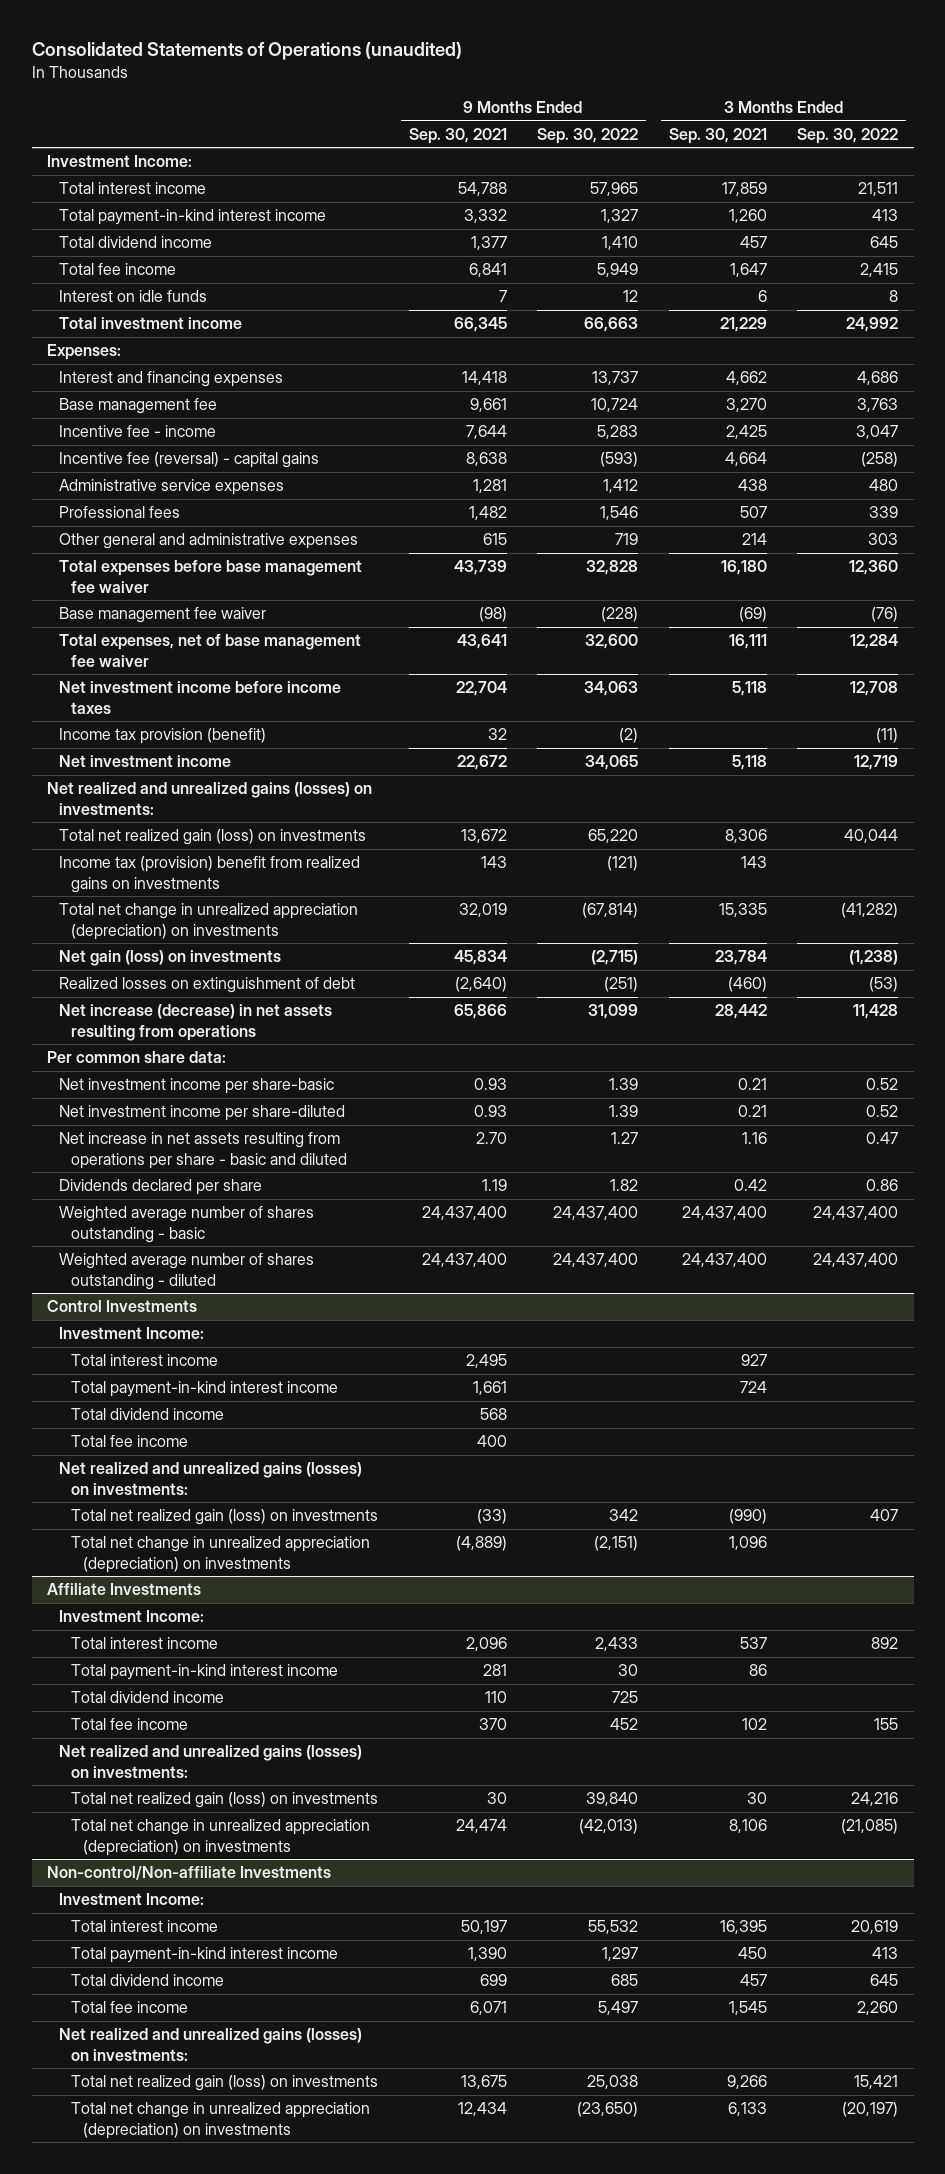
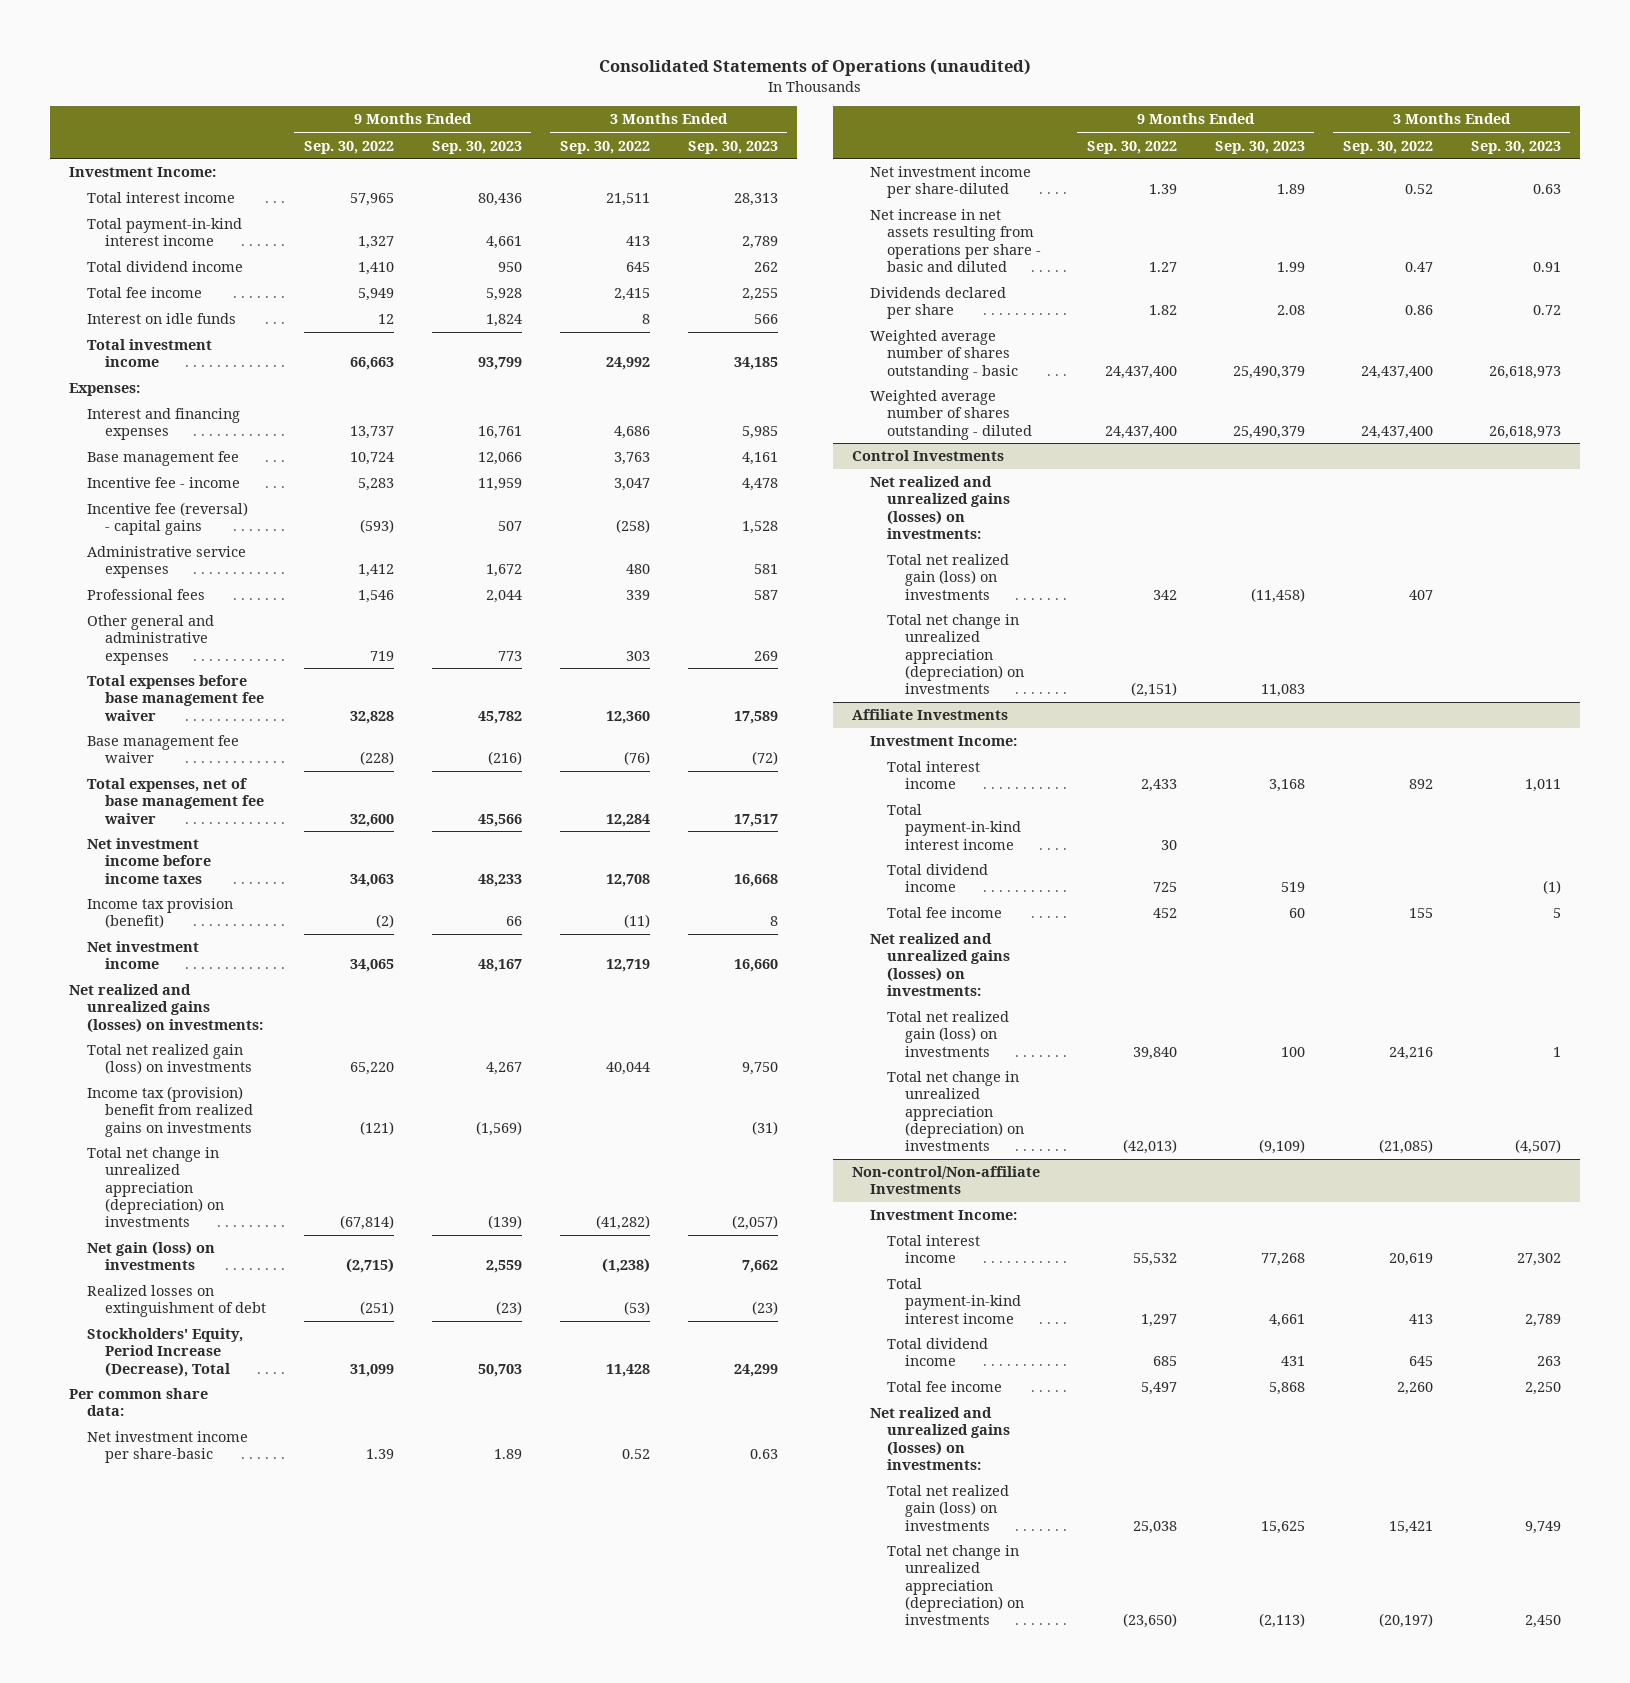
[408,127,507,144] Sep. 30, 2021 -> none
[668,127,767,144] Sep. 30, 2021 -> none
none -> [431,140,522,154] Sep. 30, 2023
none -> [687,140,778,154] Sep. 30, 2023
[58,1004,332,1041] Net increase (decrease) in net assets resulting from operations -> [86,1328,243,1377] Stockholders' Equity, Period Increase (Decrease), Total
[58,1327,204,1340] Investment Income: -> none
[70,1354,218,1367] Total interest income -> none
[70,1381,338,1398] Total payment-in-kind interest income -> none
[70,1408,224,1421] Total dividend income -> none
[70,1435,188,1448] Total fee income -> none

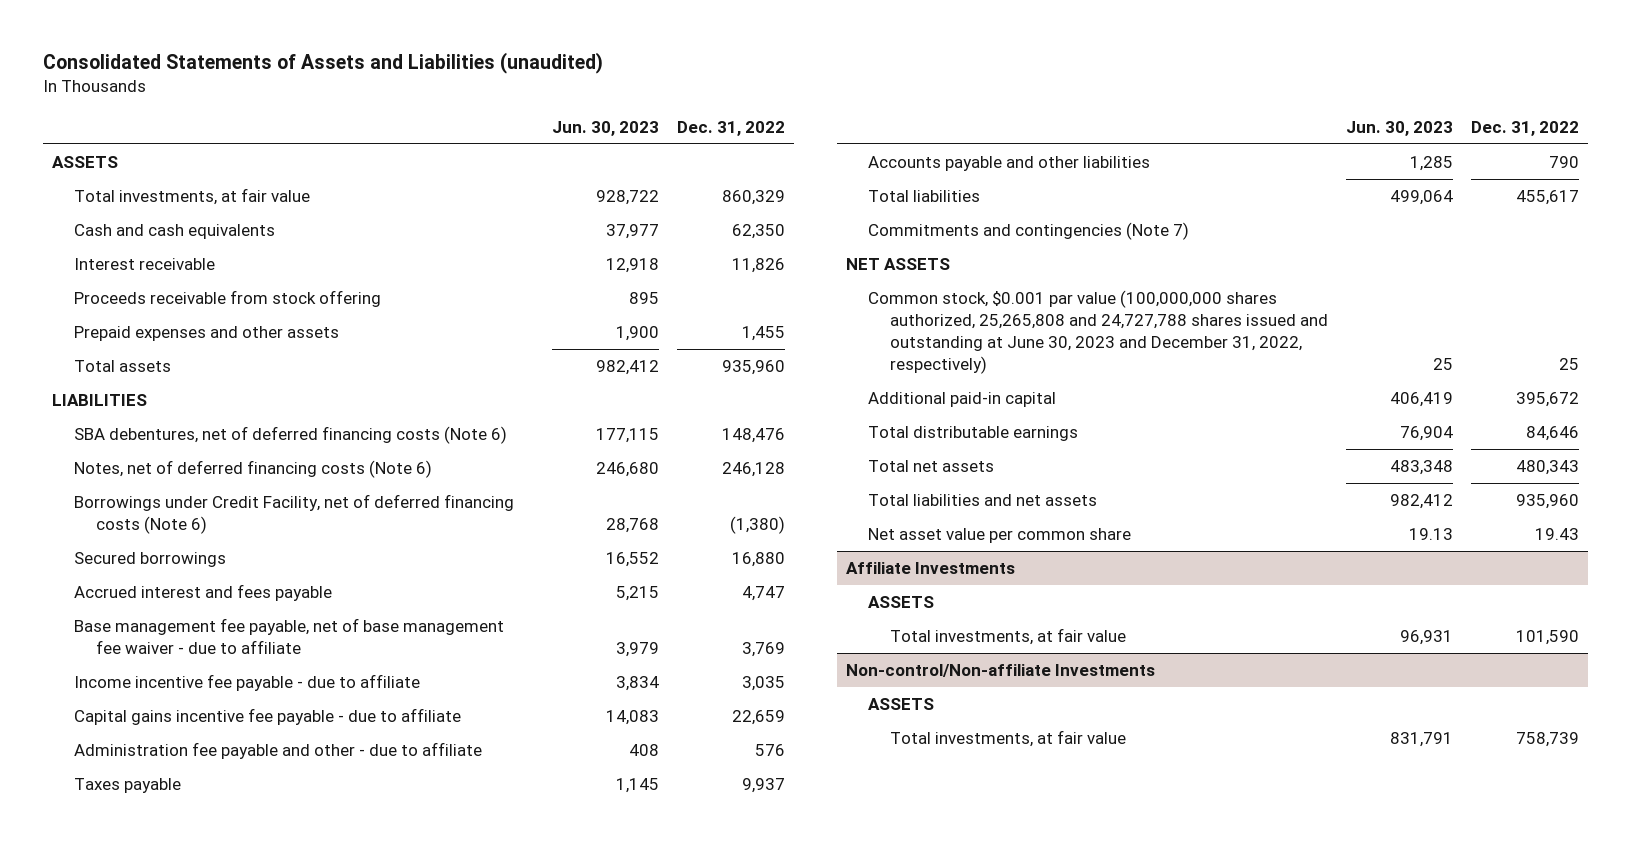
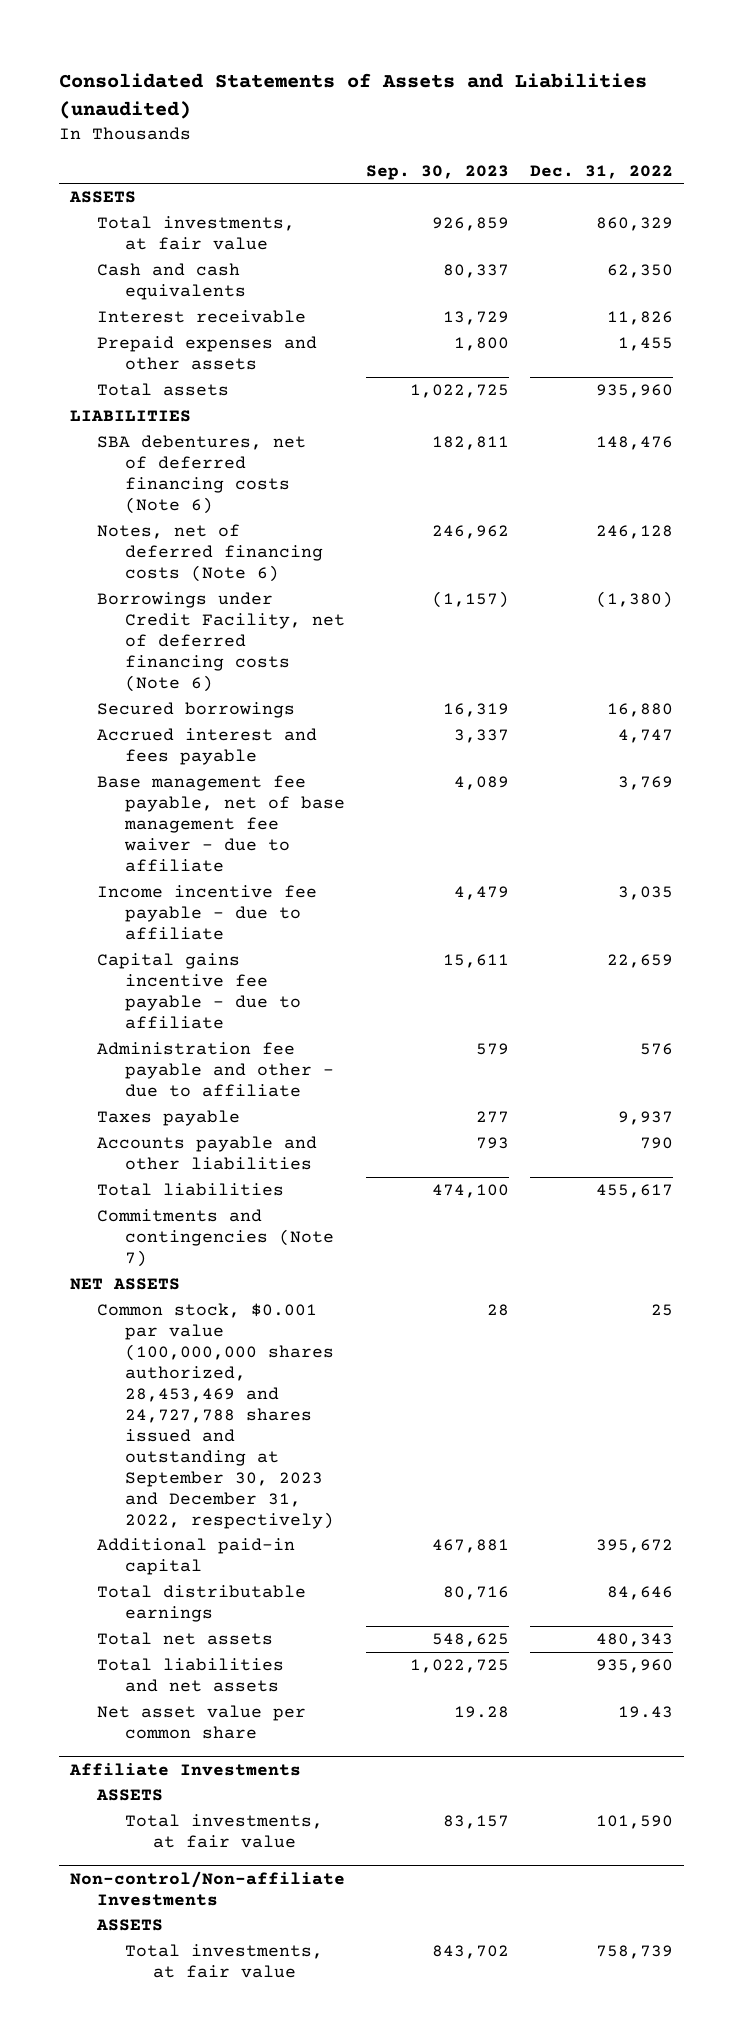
[551,120,659,136] Jun. 30, 2023 -> none
none -> [366,164,510,180] Sep. 30, 2023
[73,290,381,308] Proceeds receivable from stock offering -> none
[867,290,1328,374] Common stock, $0.001 par value (100,000,000 shares authorized, 25,265,808 and 24,727,788 shares issued and outstanding at June 30, 2023 and December 31, 2022, respectively) -> [97,1303,335,1529] Common stock, $0.001 par value (100,000,000 shares authorized, 28,453,469 and 24,727,788 shares issued and outstanding at September 30, 2023 and December 31, 2022, respectively)

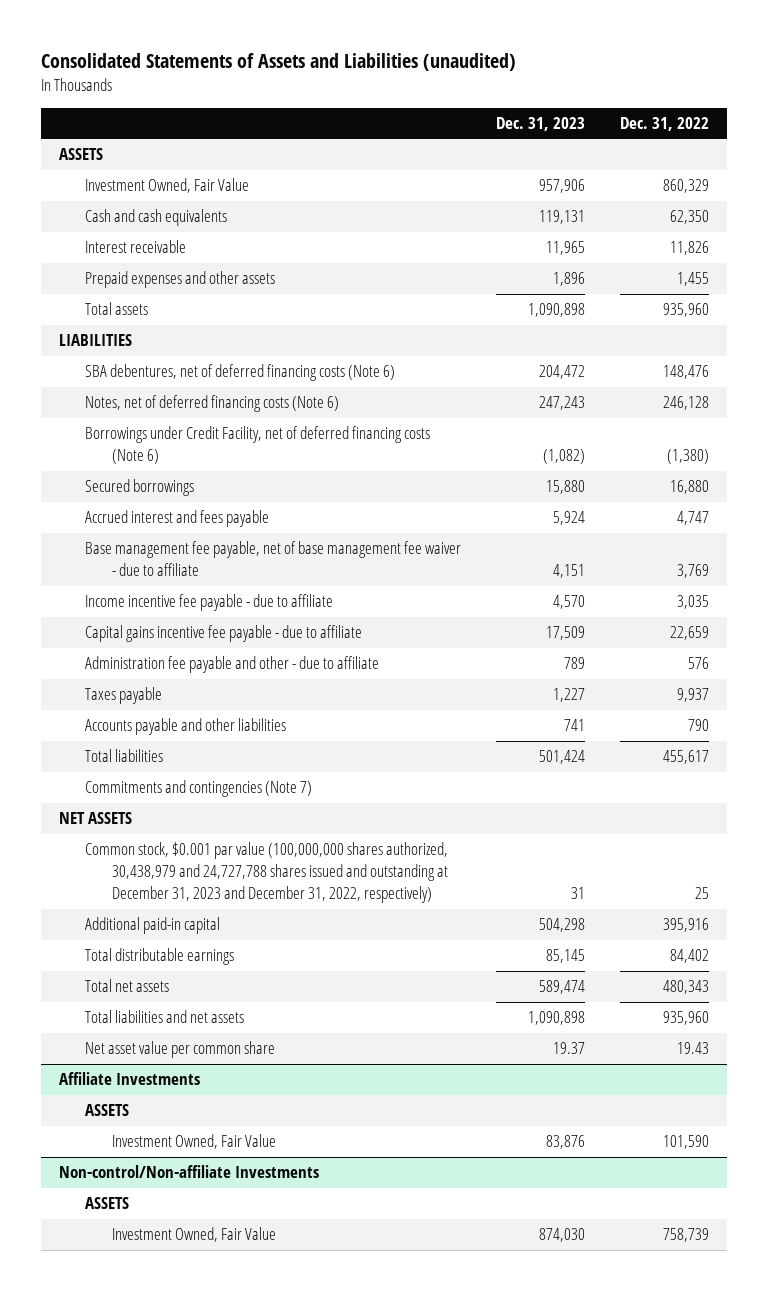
[366,164,510,180] Sep. 30, 2023 -> none
none -> [496,116,586,131] Dec. 31, 2023
[97,216,296,251] Total investments, at fair value -> [85,178,250,194] Investment Owned, Fair Value
[97,1303,335,1529] Common stock, $0.001 par value (100,000,000 shares authorized, 28,453,469 and 24,727,788 shares issued and outstanding at September 30, 2023 and December 31, 2022, respectively) -> [85,842,449,904] Common stock, $0.001 par value (100,000,000 shares authorized, 30,438,979 and 24,727,788 shares issued and outstanding at December 31, 2023 and December 31, 2022, respectively)
[596,1539,674,1554] 395,672 -> [663,918,710,933] 395,916
[607,1586,674,1601] 84,646 -> [670,949,710,964] 84,402
[125,1814,324,1849] Total investments, at fair value -> [111,1134,276,1150] Investment Owned, Fair Value
[125,1944,324,1979] Total investments, at fair value -> [111,1227,276,1243] Investment Owned, Fair Value

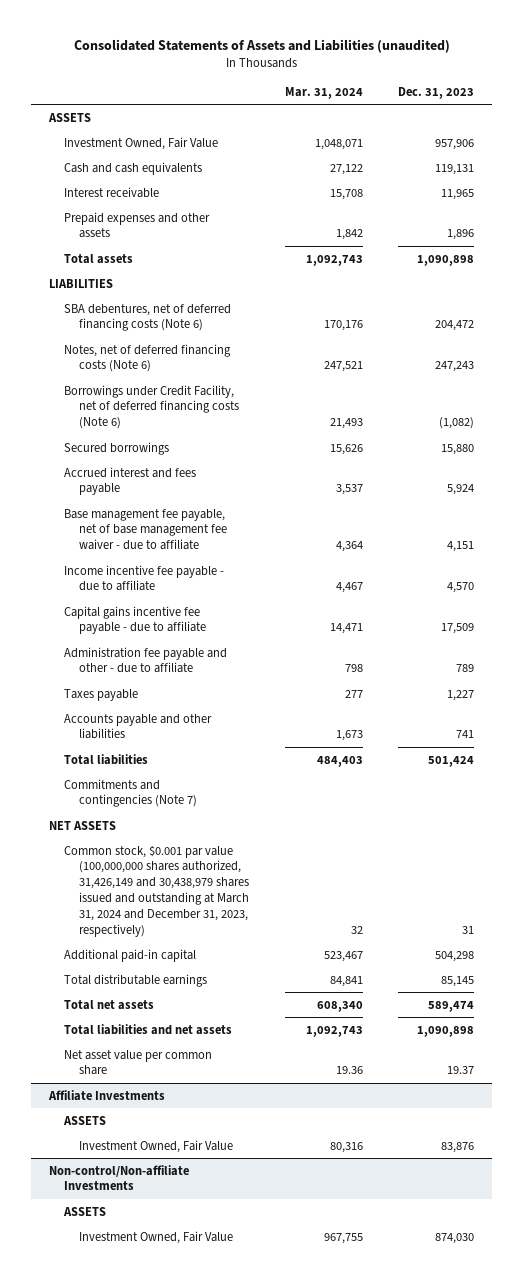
[620,116,710,131] Dec. 31, 2022 -> none
none -> [284,86,363,99] Mar. 31, 2024
[85,842,449,904] Common stock, $0.001 par value (100,000,000 shares authorized, 30,438,979 and 24,727,788 shares issued and outstanding at December 31, 2023 and December 31, 2022, respectively) -> [64,844,250,937] Common stock, $0.001 par value (100,000,000 shares authorized, 31,426,149 and 30,438,979 shares issued and outstanding at March 31, 2024 and December 31, 2023, respectively)

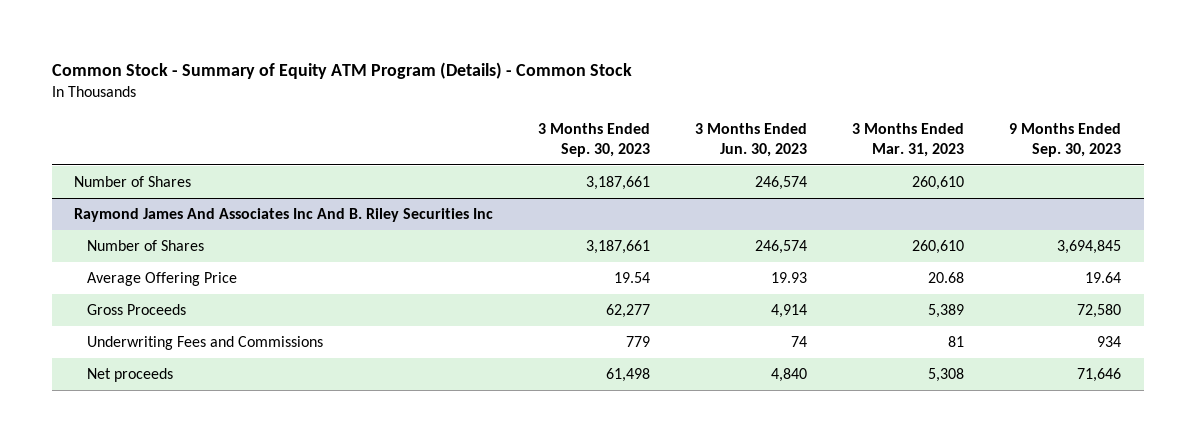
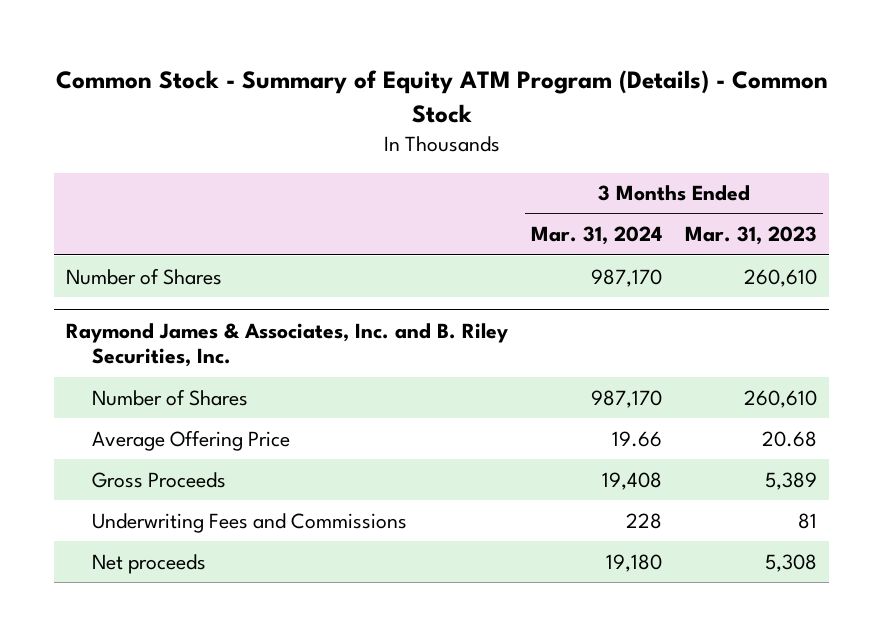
[538,123,651,158] 3 Months Ended Sep. 30, 2023 -> none
[695,123,808,158] 3 Months Ended Jun. 30, 2023 -> none
[1009,123,1122,158] 9 Months Ended Sep. 30, 2023 -> none
none -> [531,226,663,246] Mar. 31, 2024
[74,208,494,223] Raymond James And Associates Inc And B. Riley Securities Inc -> [65,322,508,368] Raymond James & Associates, Inc. and B. Riley Securities, Inc.

